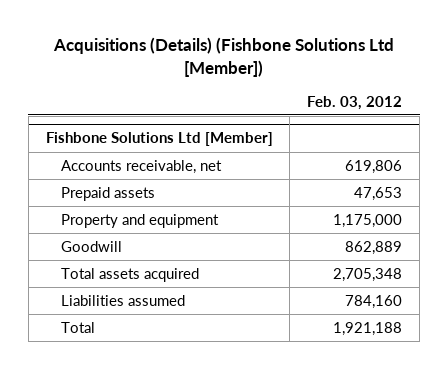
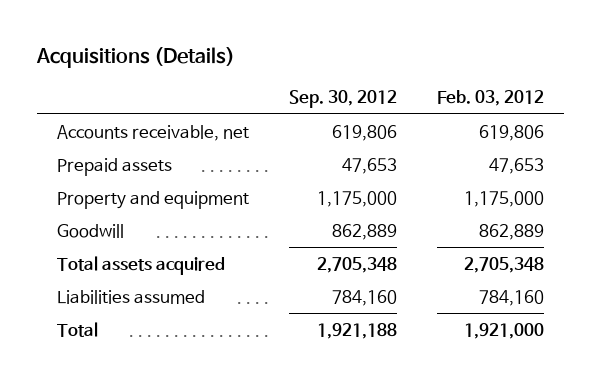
[52,36,394,77] Acquisitions (Details) (Fishbone Solutions Ltd [Member]) -> [36,47,236,69] Acquisitions (Details)
none -> [289,90,398,109] Sep. 30, 2012
[45,132,273,147] Fishbone Solutions Ltd [Member] -> none
[333,321,403,336] 1,921,188 -> [464,322,545,339] 1,921,000

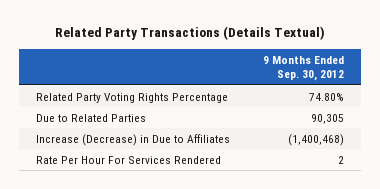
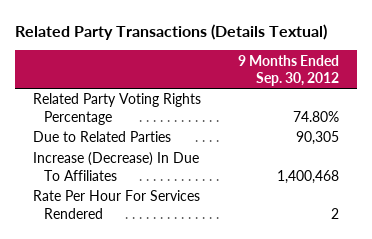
[35,133,230,146] Increase (Decrease) in Due to Affiliates -> [33,152,200,181] Increase (Decrease) In Due To Affiliates
[288,133,345,146] (1,400,468) -> [276,169,339,184] 1,400,468

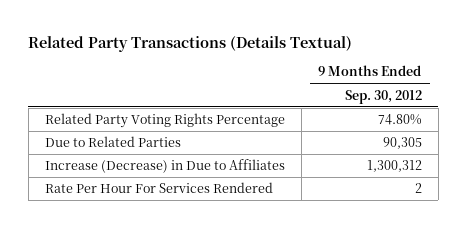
[33,152,200,181] Increase (Decrease) In Due To Affiliates -> [45,159,286,174] Increase (Decrease) in Due to Affiliates
[276,169,339,184] 1,400,468 -> [366,160,422,173] 1,300,312

